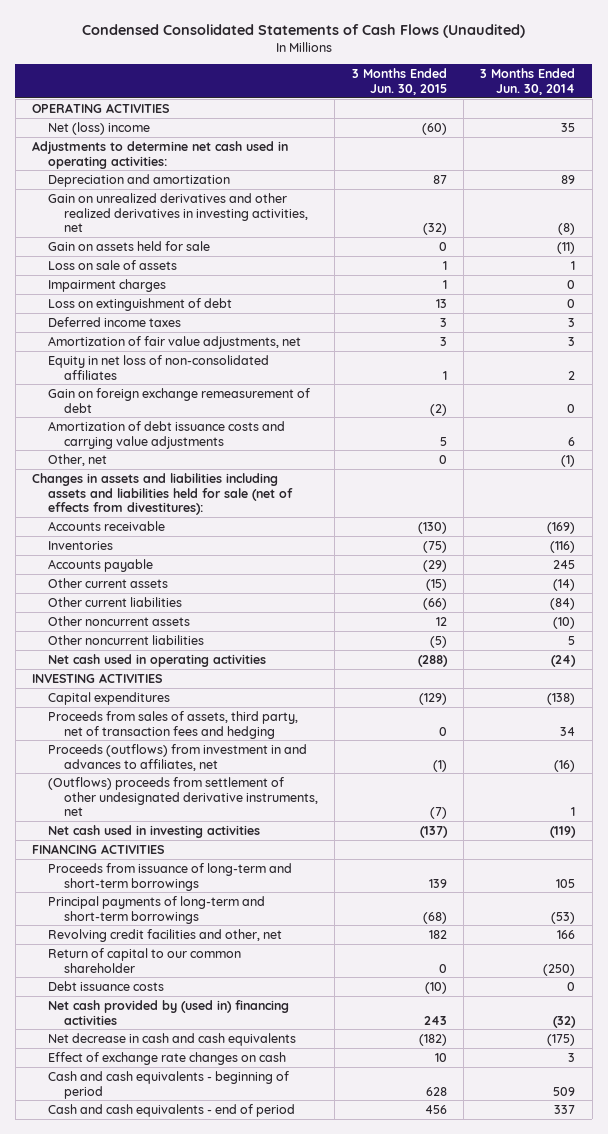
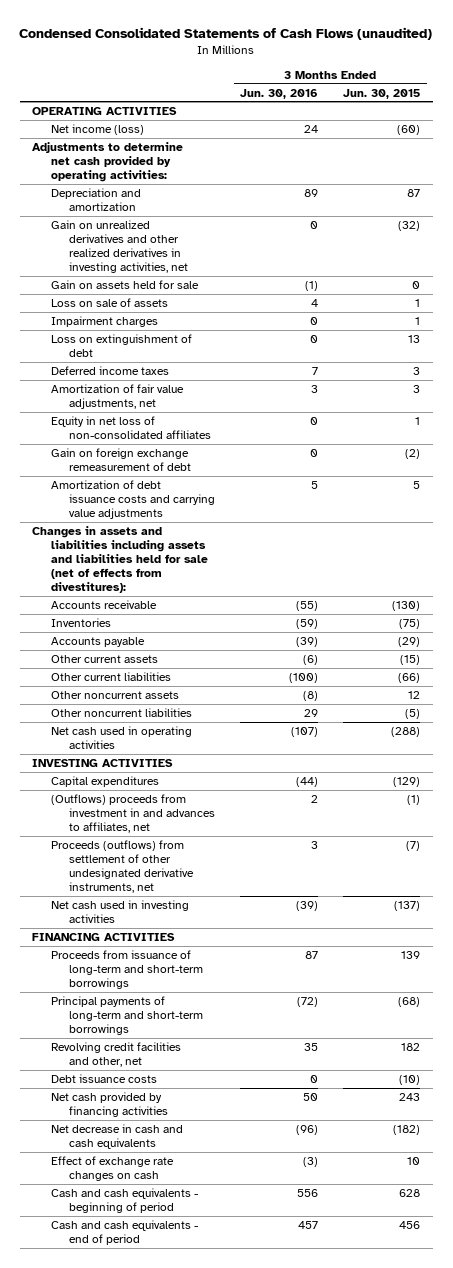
[81,23,525,38] Condensed Consolidated Statements of Cash Flows (Unaudited) -> [19,27,433,41] Condensed Consolidated Statements of Cash Flows (unaudited)
[480,68,576,96] 3 Months Ended Jun. 30, 2014 -> none
none -> [240,88,319,99] Jun. 30, 2016
[48,121,151,135] Net (loss) income -> [50,123,144,135] Net income (loss)
[32,140,289,169] Adjustments to determine net cash used in operating activities: -> [32,141,184,182] Adjustments to determine net cash provided by operating activities:
[48,453,108,466] Other, net -> none
[48,710,299,739] Proceeds from sales of assets, third party, net of transaction fees and hedging -> none
[48,743,308,771] Proceeds (outflows) from investment in and advances to affiliates, net -> [50,793,216,833] (Outflows) proceeds from investment in and advances to affiliates, net
[48,776,319,817] (Outflows) proceeds from settlement of other undesignated derivative instruments, net -> [50,839,195,894] Proceeds (outflows) from settlement of other undesignated derivative instruments, net
[48,947,242,973] Return of capital to our common shareholder -> none
[48,999,290,1025] Net cash provided by (used in) financing activities -> [50,1091,169,1117] Net cash provided by financing activities

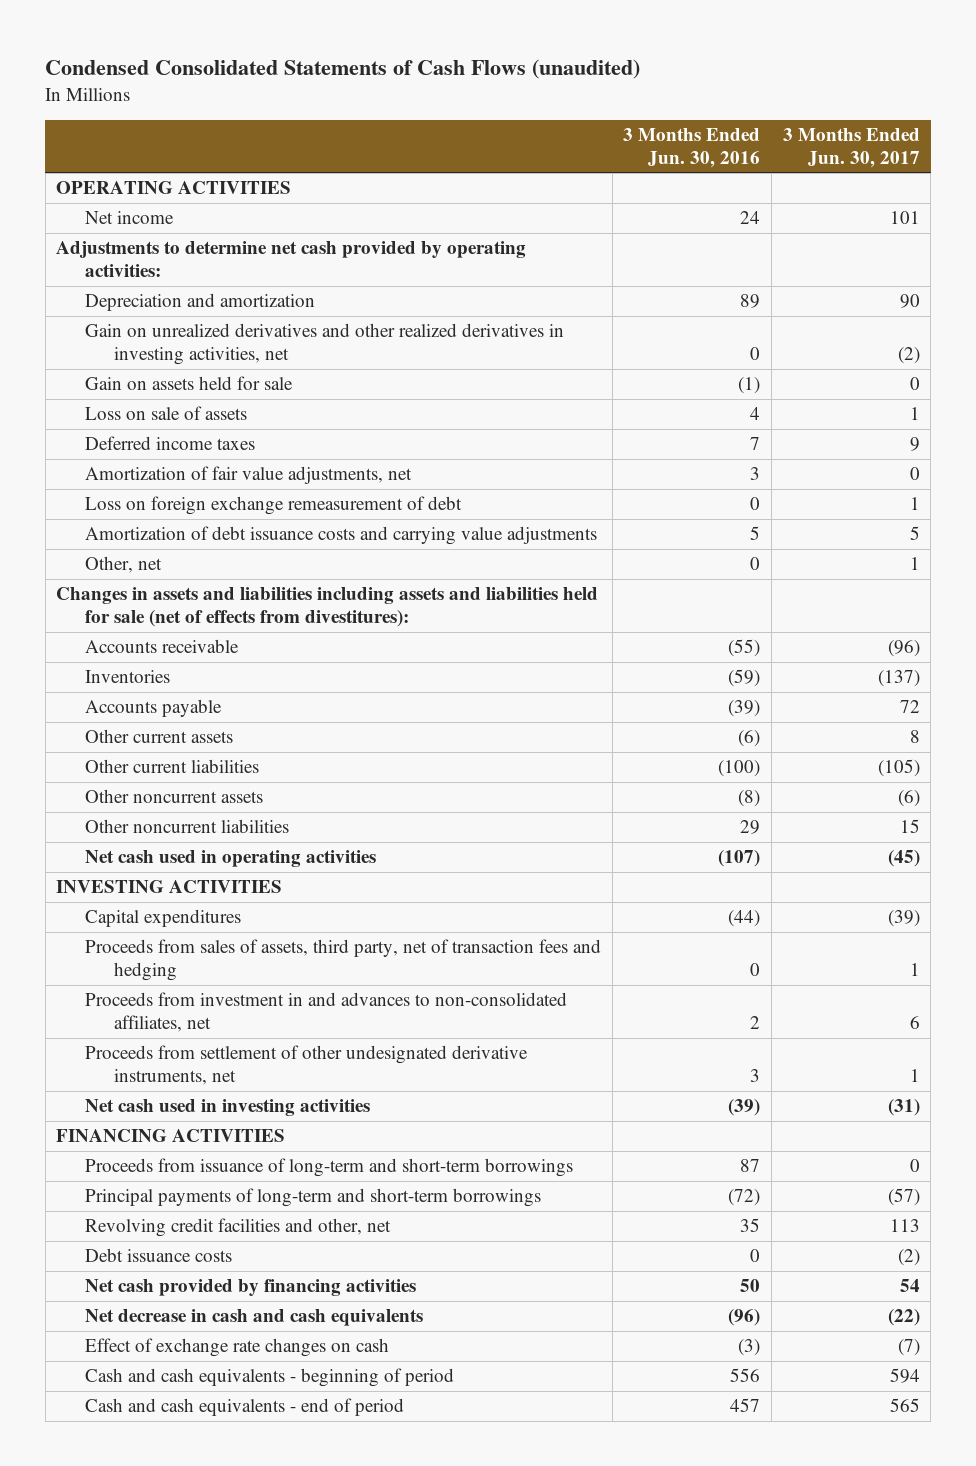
[343,88,421,99] Jun. 30, 2015 -> none
none -> [782,128,920,168] 3 Months Ended Jun. 30, 2017
[50,123,144,135] Net income (loss) -> [85,211,175,225] Net income
[50,315,158,327] Impairment charges -> none
[50,333,192,357] Loss on extinguishment of debt -> none
[50,415,212,439] Equity in net loss of non-consolidated affiliates -> none
[50,447,192,471] Gain on foreign exchange remeasurement of debt -> [85,496,463,516] Loss on foreign exchange remeasurement of debt
none -> [85,556,163,574] Other, net
none -> [85,939,602,981] Proceeds from sales of assets, third party, net of transaction fees and hedging
[50,793,216,833] (Outflows) proceeds from investment in and advances to affiliates, net -> [85,992,568,1032] Proceeds from investment in and advances to non-consolidated affiliates, net
[50,839,195,894] Proceeds (outflows) from settlement of other undesignated derivative instruments, net -> [85,1045,529,1085] Proceeds from settlement of other undesignated derivative instruments, net

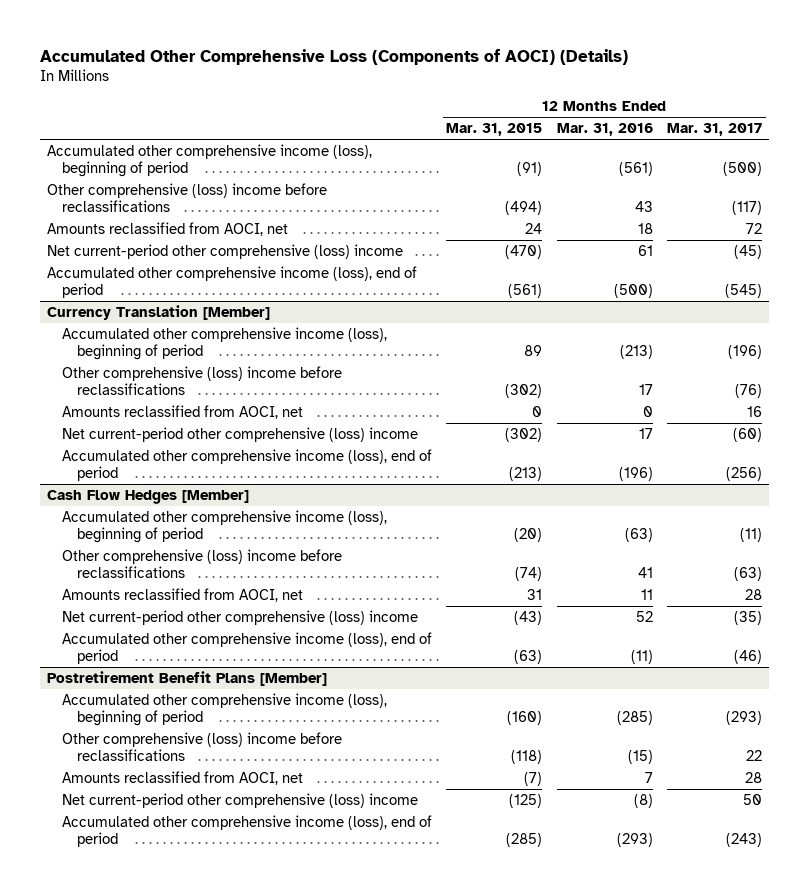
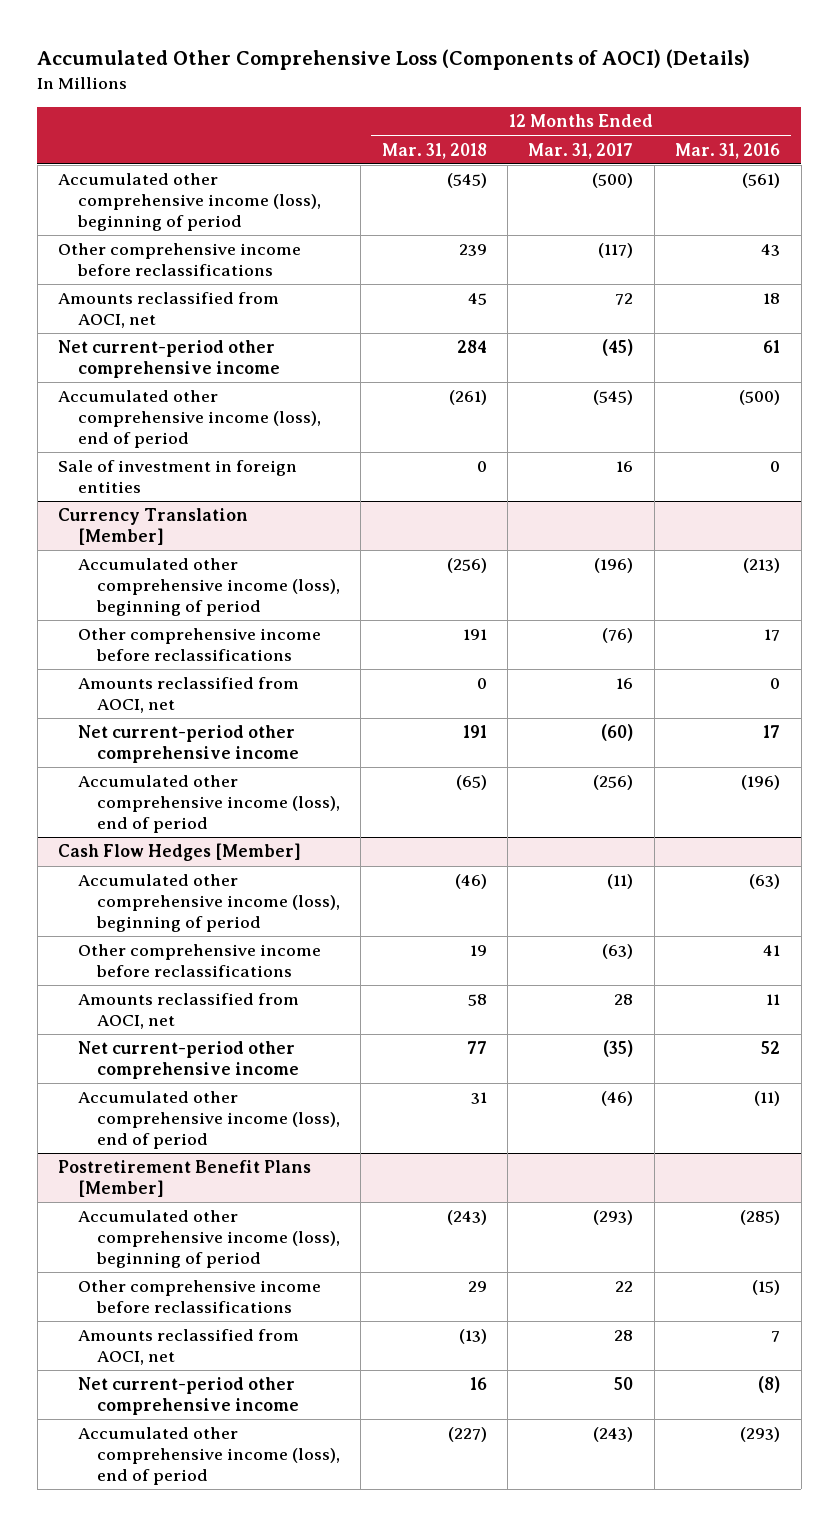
[446,123,543,137] Mar. 31, 2015 -> none
none -> [381,142,487,159] Mar. 31, 2018
[46,182,327,212] Other comprehensive (loss) income before reclassifications -> [58,243,302,277] Other comprehensive income before reclassifications
[46,243,403,259] Net current-period other comprehensive (loss) income -> [58,340,280,379] Net current-period other comprehensive income
none -> [58,460,298,494] Sale of investment in foreign entities
[61,365,342,395] Other comprehensive (loss) income before reclassifications -> [77,628,321,662] Other comprehensive income before reclassifications
[61,426,418,442] Net current-period other comprehensive (loss) income -> [77,725,299,764] Net current-period other comprehensive income
[61,548,342,578] Other comprehensive (loss) income before reclassifications -> [77,944,321,978] Other comprehensive income before reclassifications
[61,609,418,625] Net current-period other comprehensive (loss) income -> [77,1041,299,1080] Net current-period other comprehensive income
[61,731,342,761] Other comprehensive (loss) income before reclassifications -> [77,1280,321,1314] Other comprehensive income before reclassifications
[61,792,418,808] Net current-period other comprehensive (loss) income -> [77,1377,299,1416] Net current-period other comprehensive income

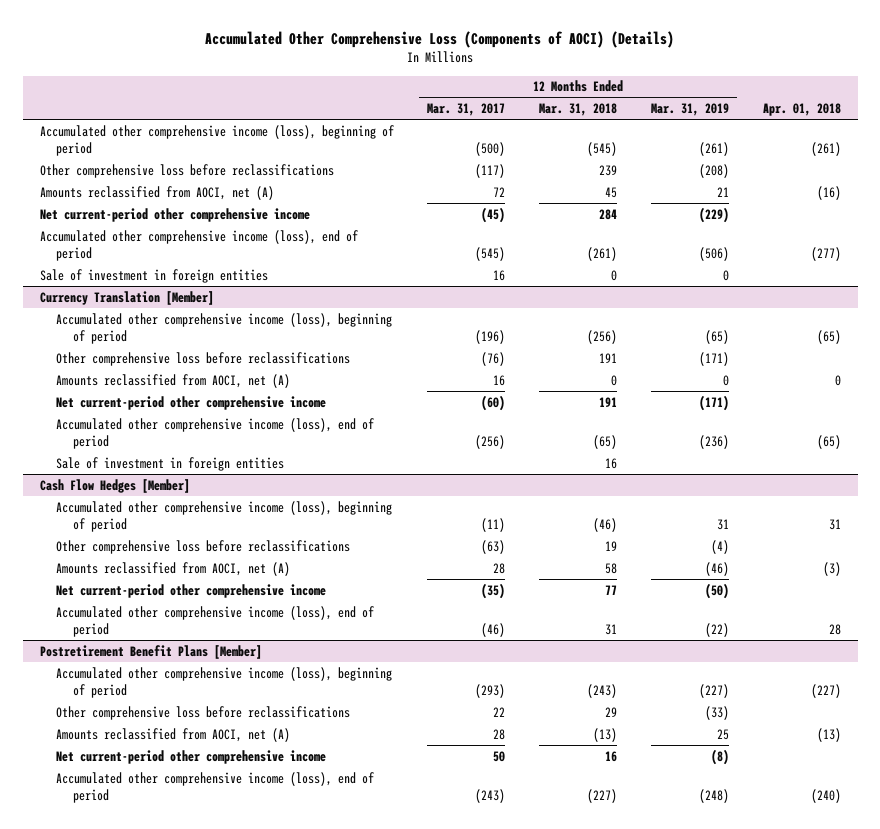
[675,142,781,159] Mar. 31, 2016 -> none
none -> [650,103,729,117] Mar. 31, 2019
none -> [762,103,841,117] Apr. 01, 2018
[58,243,302,277] Other comprehensive income before reclassifications -> [39,163,334,178] Other comprehensive loss before reclassifications
[58,292,280,329] Amounts reclassified from AOCI, net -> [39,185,274,200] Amounts reclassified from AOCI, net (A)
[77,628,321,662] Other comprehensive income before reclassifications -> [56,351,351,366] Other comprehensive loss before reclassifications
[77,677,299,714] Amounts reclassified from AOCI, net -> [56,373,291,388] Amounts reclassified from AOCI, net (A)
none -> [56,456,285,471] Sale of investment in foreign entities
[77,944,321,978] Other comprehensive income before reclassifications -> [56,539,351,554] Other comprehensive loss before reclassifications
[77,993,299,1030] Amounts reclassified from AOCI, net -> [56,561,291,576] Amounts reclassified from AOCI, net (A)
[77,1280,321,1314] Other comprehensive income before reclassifications -> [56,705,351,720] Other comprehensive loss before reclassifications
[77,1329,299,1366] Amounts reclassified from AOCI, net -> [56,727,291,742] Amounts reclassified from AOCI, net (A)

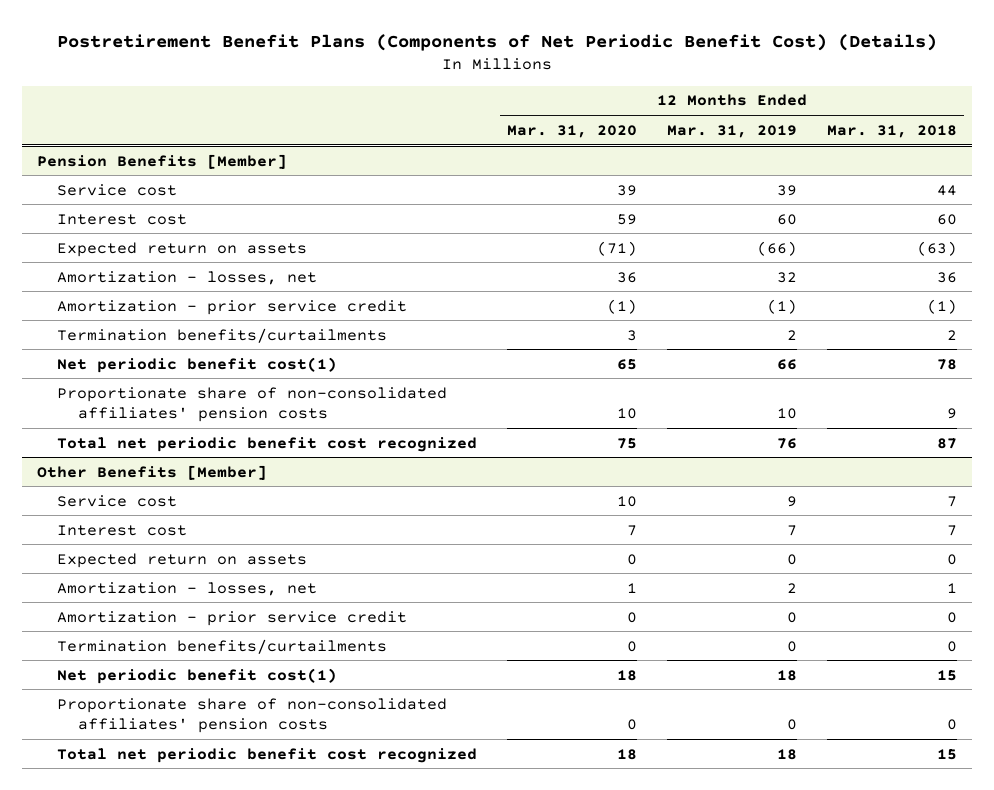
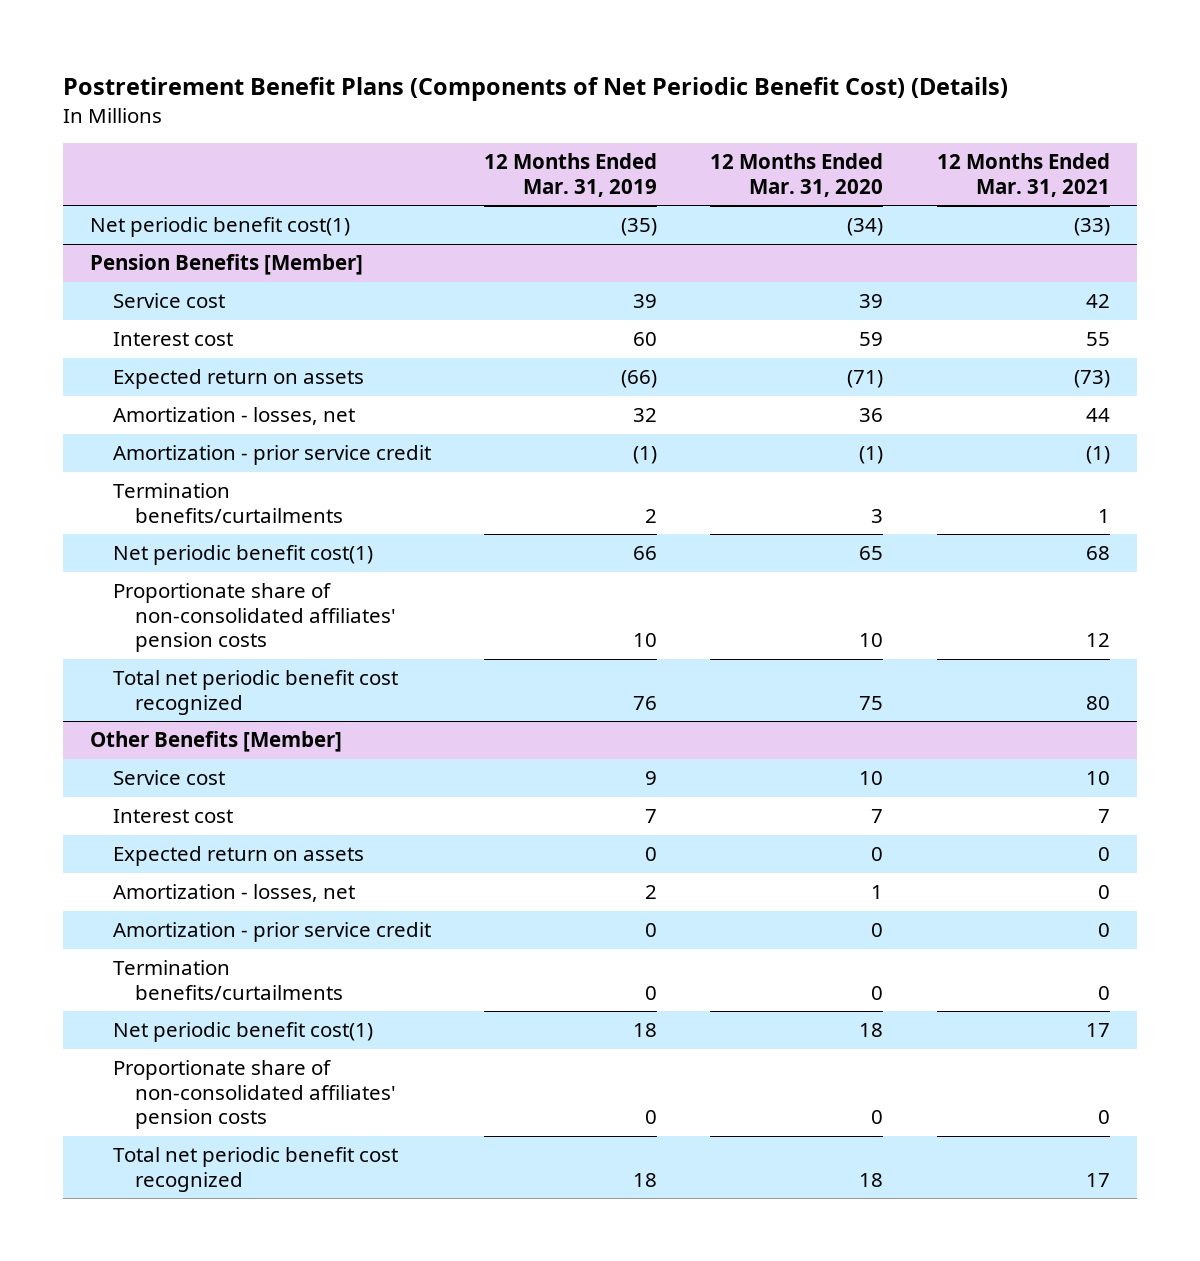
[826,124,957,138] Mar. 31, 2018 -> none
none -> [936,153,1110,197] 12 Months Ended Mar. 31, 2021
none -> [90,217,351,238] Net periodic benefit cost(1)

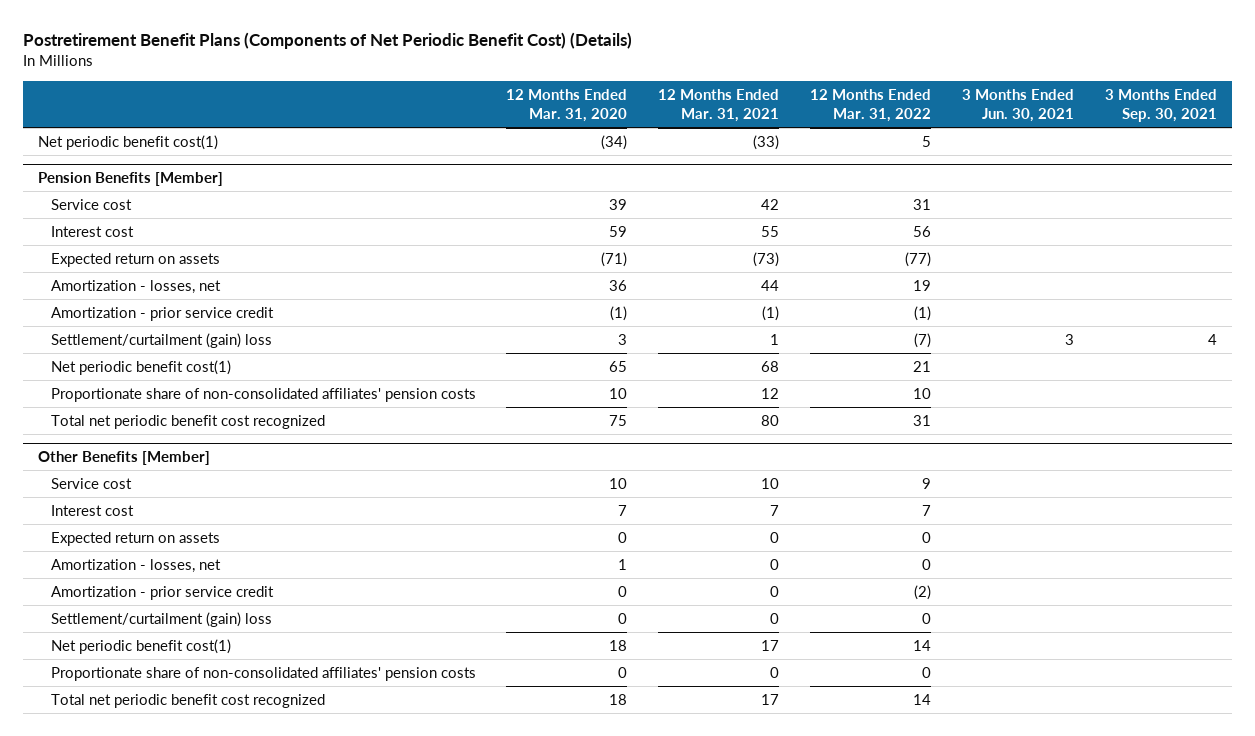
[483,153,657,197] 12 Months Ended Mar. 31, 2019 -> none
none -> [810,88,932,123] 12 Months Ended Mar. 31, 2022
none -> [961,88,1074,123] 3 Months Ended Jun. 30, 2021
none -> [1104,88,1217,123] 3 Months Ended Sep. 30, 2021
[112,483,343,523] Termination benefits/curtailments -> [50,332,272,348] Settlement/curtailment (gain) loss
[112,960,343,1000] Termination benefits/curtailments -> [50,611,272,627] Settlement/curtailment (gain) loss

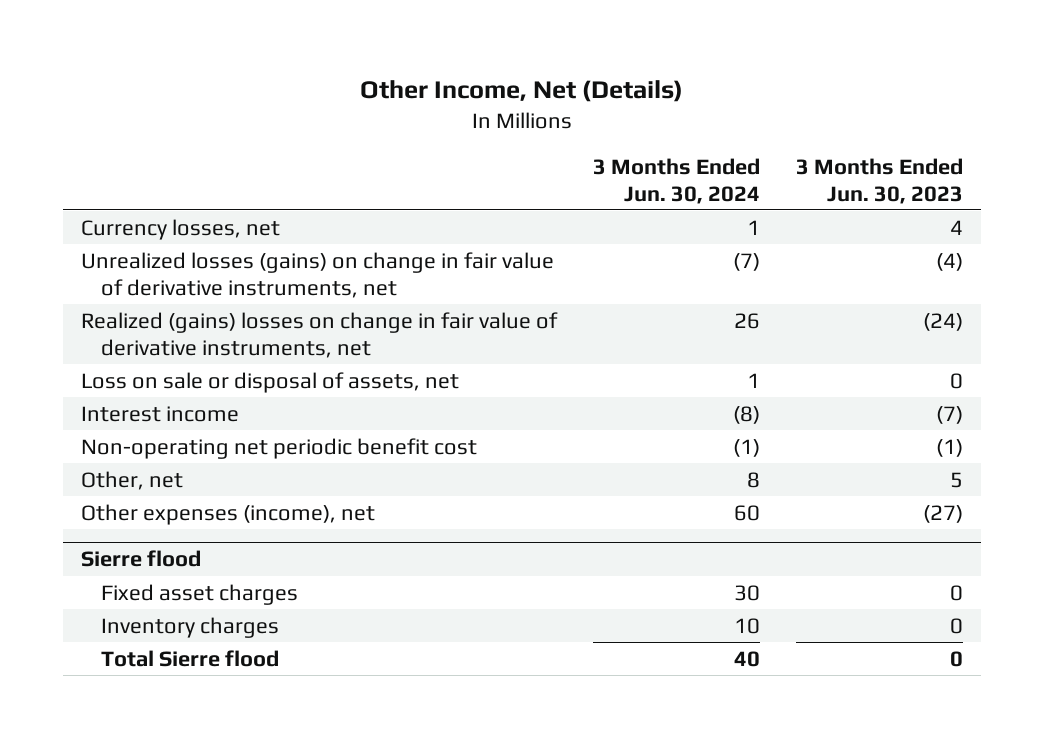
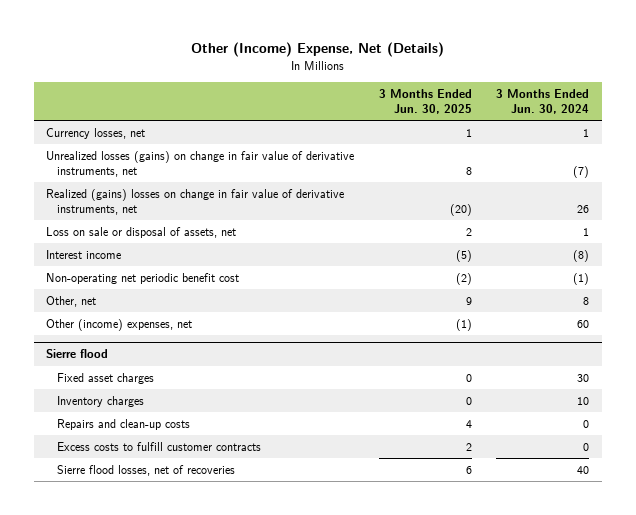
[360,79,684,102] Other Income, Net (Details) -> [190,42,444,58] Other (Income) Expense, Net (Details)
[796,157,964,204] 3 Months Ended Jun. 30, 2023 -> none
none -> [378,88,472,115] 3 Months Ended Jun. 30, 2025
[81,503,376,525] Other expenses (income), net -> [46,318,193,331] Other (income) expenses, net
none -> [56,418,190,430] Repairs and clean-up costs
none -> [56,441,261,451] Excess costs to fulfill customer contracts
[101,649,280,667] Total Sierre flood -> [56,464,235,476] Sierre flood losses, net of recoveries

